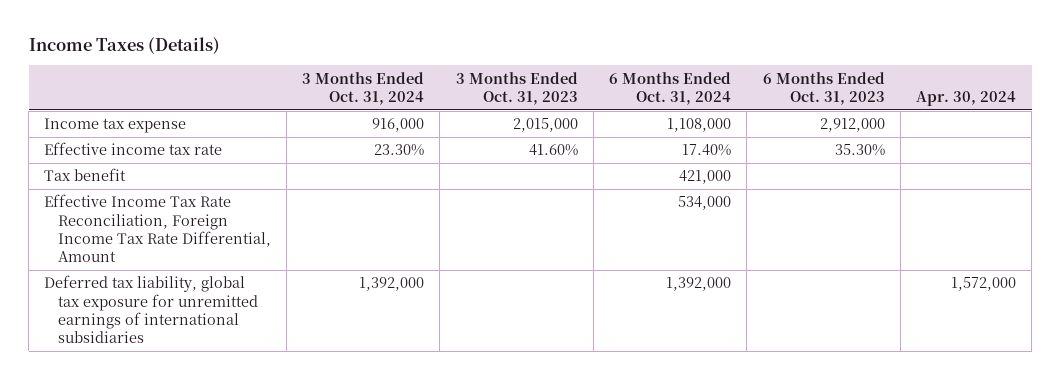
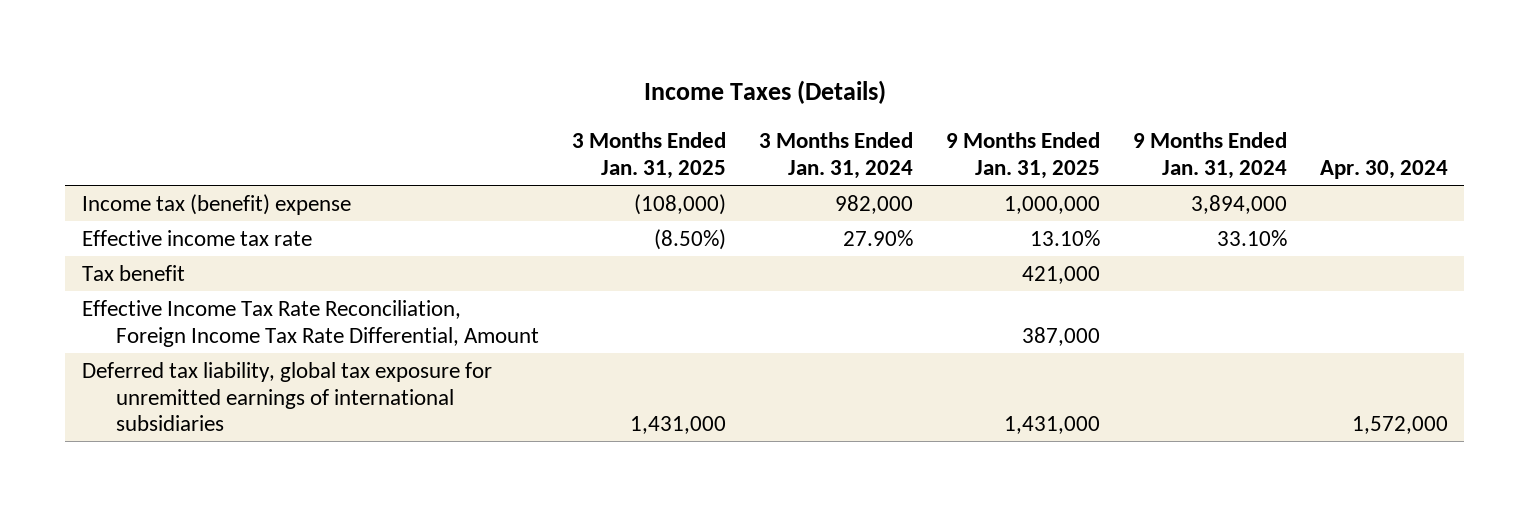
[302,71,425,105] 3 Months Ended Oct. 31, 2024 -> none
[455,71,578,105] 3 Months Ended Oct. 31, 2023 -> none
[609,71,732,105] 6 Months Ended Oct. 31, 2024 -> none
[762,71,885,105] 6 Months Ended Oct. 31, 2023 -> none
none -> [571,132,726,179] 3 Months Ended Jan. 31, 2025
none -> [758,132,913,179] 3 Months Ended Jan. 31, 2024
none -> [945,132,1100,179] 9 Months Ended Jan. 31, 2025
none -> [1132,132,1287,179] 9 Months Ended Jan. 31, 2024
[44,118,187,134] Income tax expense -> [81,194,351,216] Income tax (benefit) expense

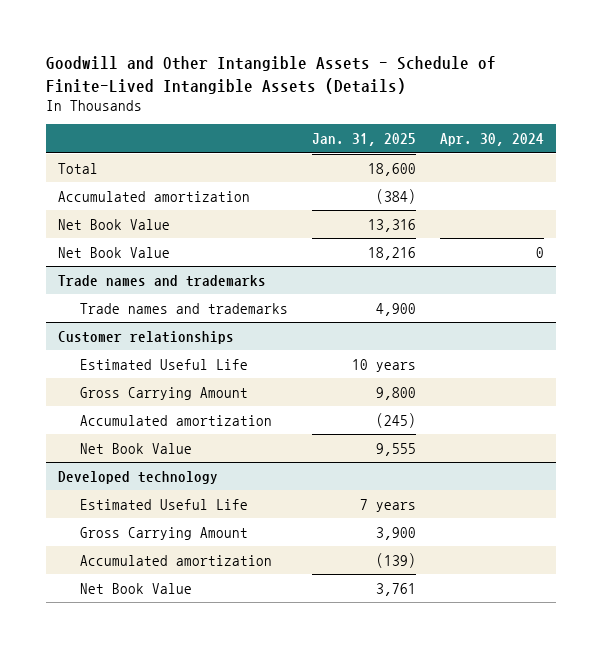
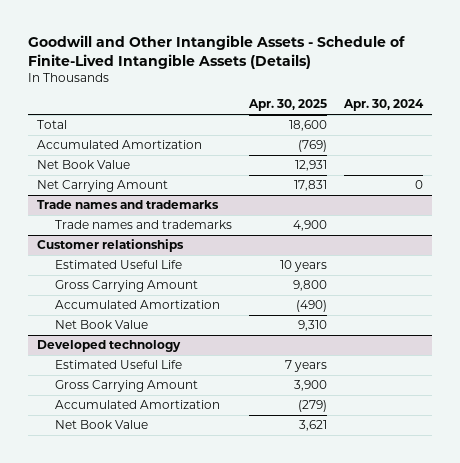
[312,133,417,147] Jan. 31, 2025 -> none
none -> [248,99,328,112] Apr. 30, 2025
[58,190,251,202] Accumulated amortization -> [37,140,203,150] Accumulated Amortization
[58,246,171,258] Net Book Value -> [37,180,169,193] Net Carrying Amount
[80,414,273,426] Accumulated amortization -> [54,300,220,310] Accumulated Amortization
[80,554,273,566] Accumulated amortization -> [54,400,220,410] Accumulated Amortization

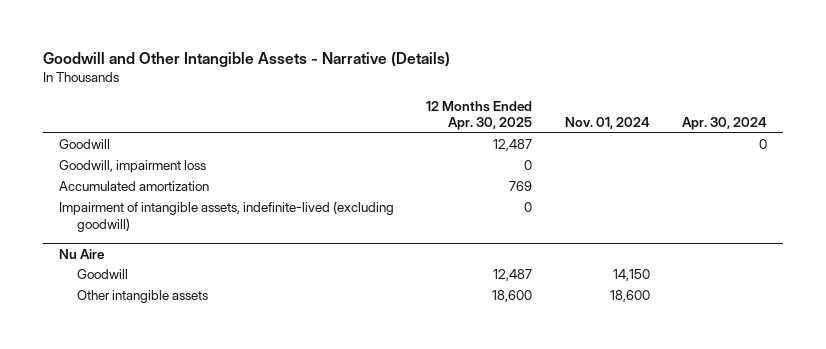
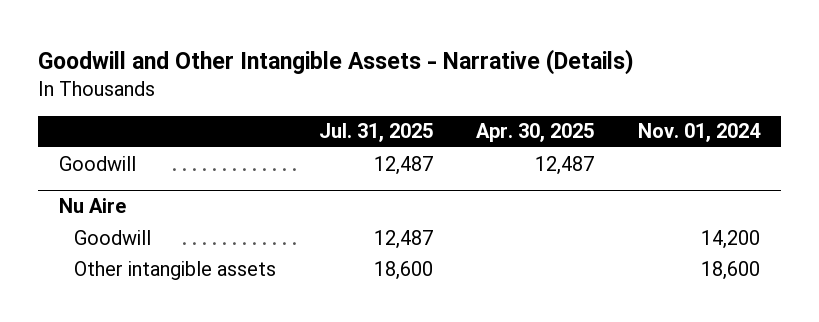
[426,100,533,131] 12 Months Ended Apr. 30, 2025 -> none
[682,117,768,131] Apr. 30, 2024 -> none
none -> [319,123,434,143] Jul. 31, 2025
none -> [476,123,595,143] Apr. 30, 2025
[58,160,206,174] Goodwill, impairment loss -> none
[58,181,209,192] Accumulated amortization -> none
[58,201,394,232] Impairment of intangible assets, indefinite-lived (excluding goodwill) -> none
[612,269,650,282] 14,150 -> [700,229,760,249] 14,200

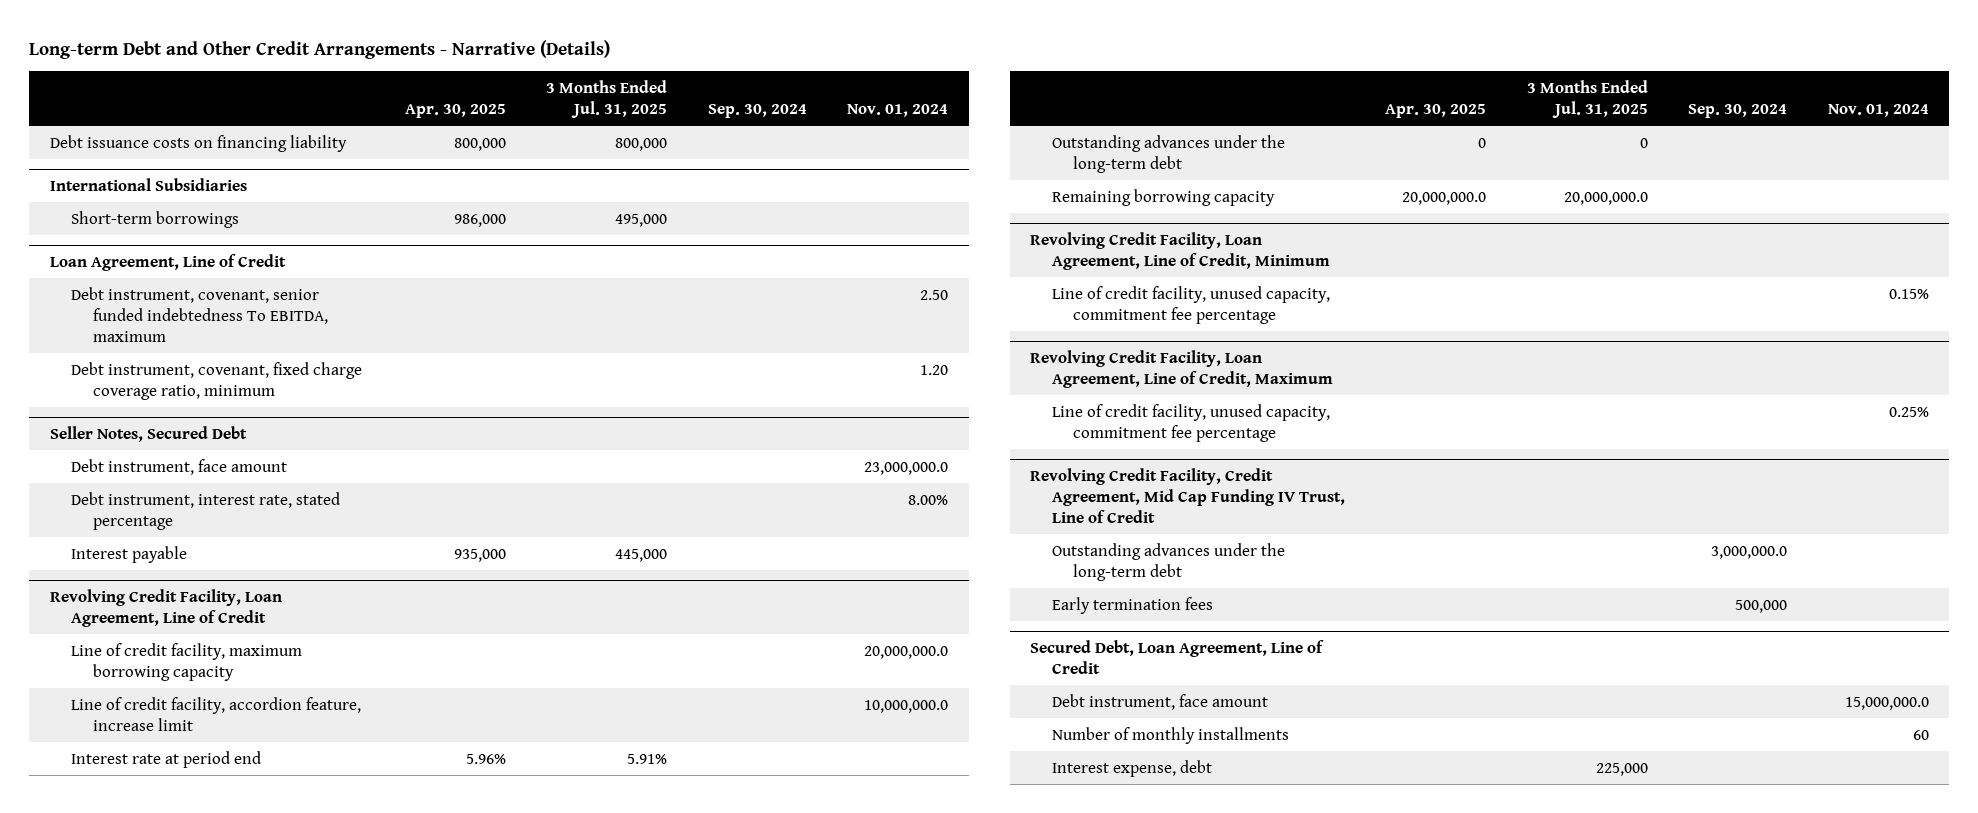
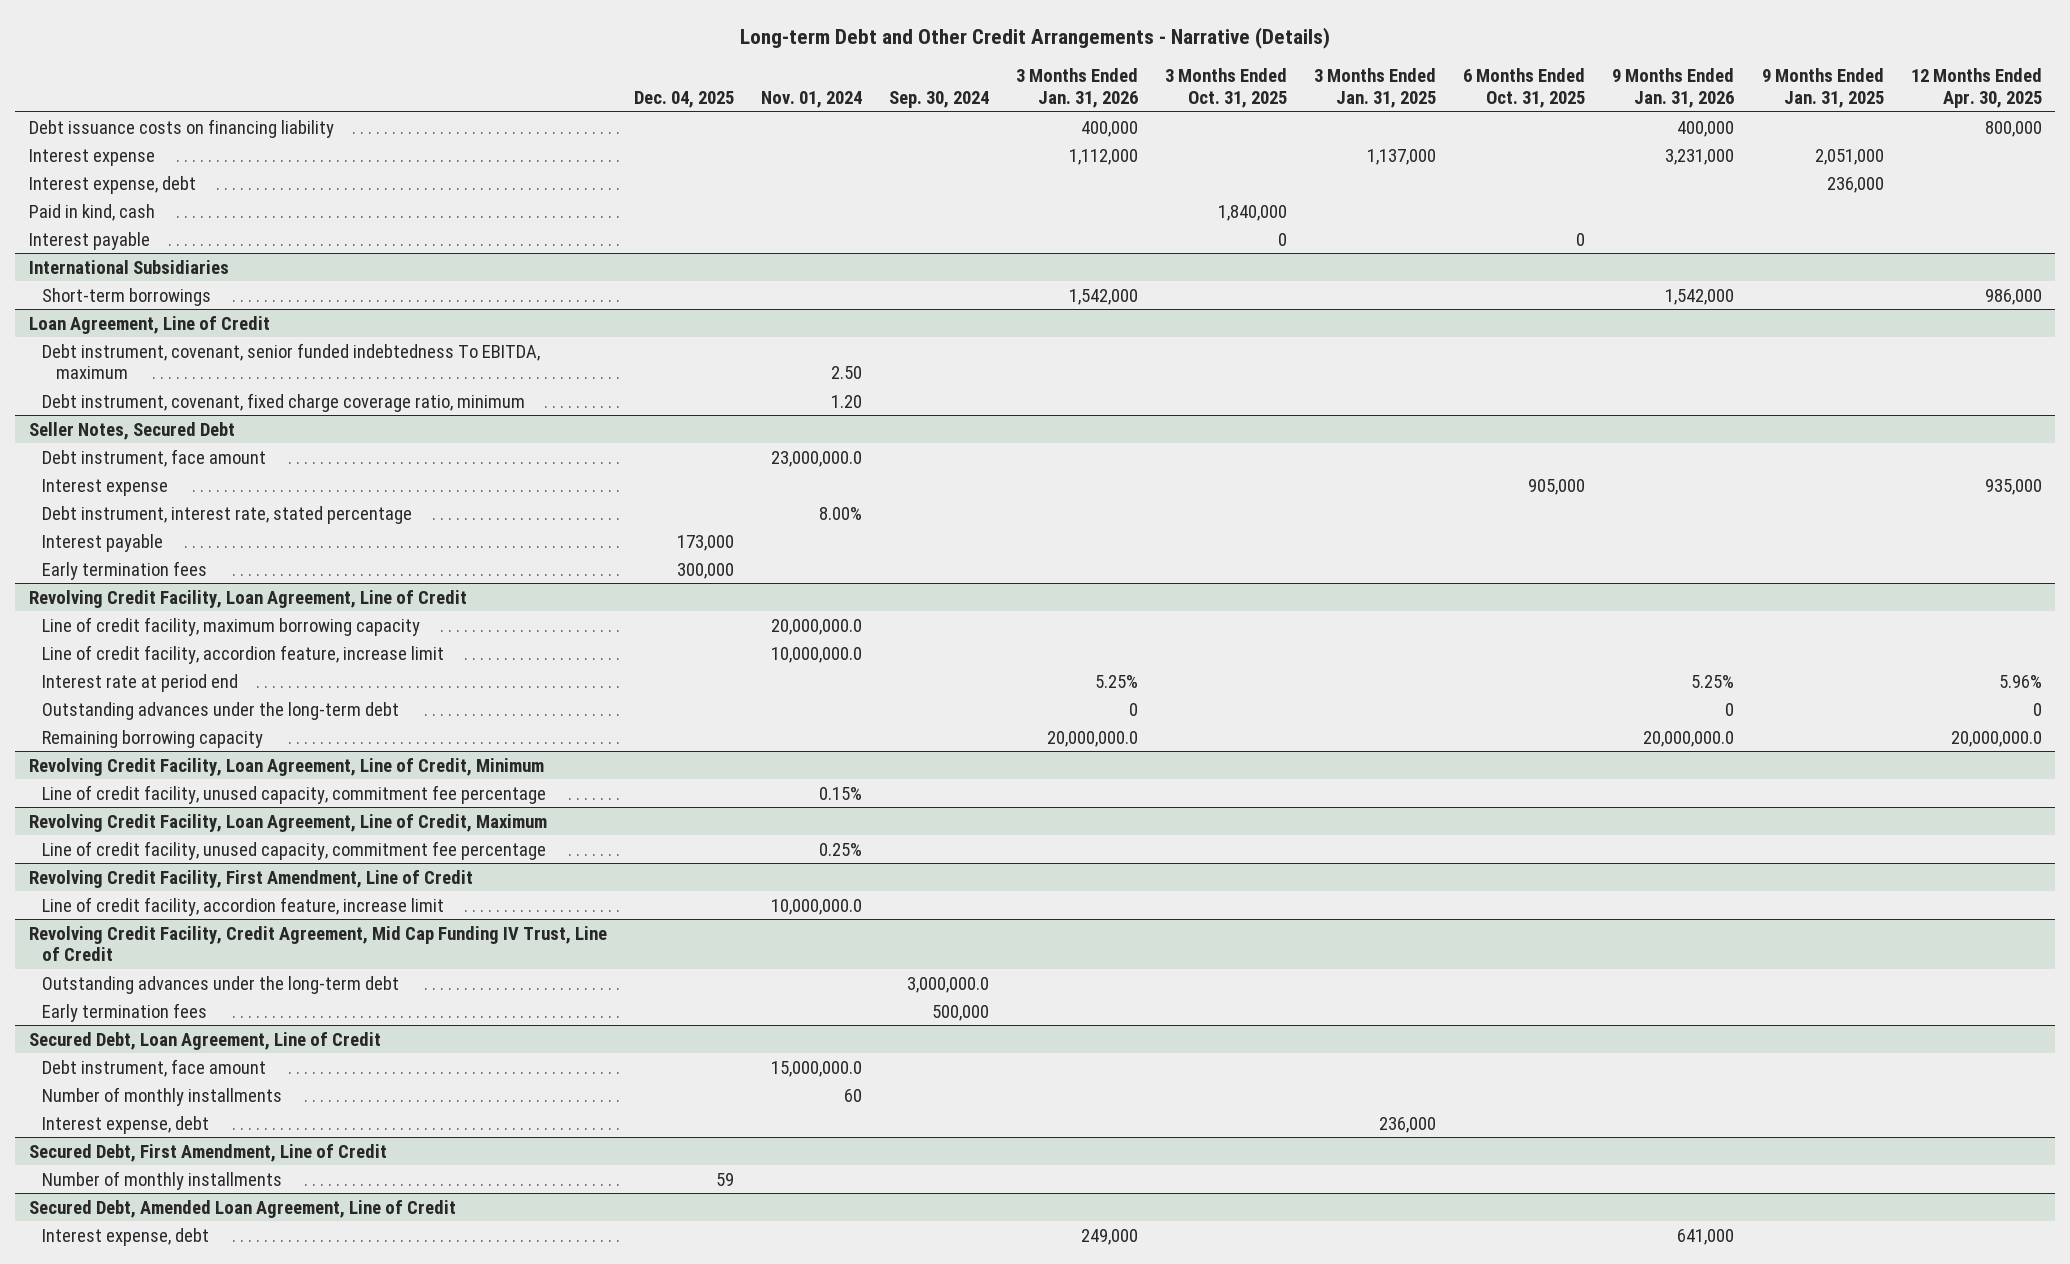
[404,103,506,118] Apr. 30, 2025 -> none
[546,79,668,118] 3 Months Ended Jul. 31, 2025 -> none
none -> [633,91,734,109] Dec. 04, 2025
none -> [1016,68,1139,109] 3 Months Ended Jan. 31, 2026
none -> [1165,68,1288,109] 3 Months Ended Oct. 31, 2025
none -> [1314,68,1437,109] 3 Months Ended Jan. 31, 2025
none -> [1463,68,1586,109] 6 Months Ended Oct. 31, 2025
none -> [1612,68,1735,109] 9 Months Ended Jan. 31, 2026
none -> [1761,68,1884,109] 9 Months Ended Jan. 31, 2025
none -> [1910,68,2042,109] 12 Months Ended Apr. 30, 2025
none -> [28,148,155,166] Interest expense
none -> [28,175,196,194] Interest expense, debt
none -> [28,203,155,221] Paid in kind, cash
none -> [28,231,150,250] Interest payable
none -> [42,478,169,496] Interest expense
none -> [42,560,208,580] Early termination fees
none -> [28,869,473,888] Revolving Credit Facility, First Amendment, Line of Credit
none -> [42,896,445,916] Line of credit facility, accordion feature, increase limit
none -> [28,1143,387,1162] Secured Debt, First Amendment, Line of Credit
none -> [42,1170,283,1190] Number of monthly installments
none -> [28,1199,456,1218] Secured Debt, Amended Loan Agreement, Line of Credit
none -> [42,1227,210,1246] Interest expense, debt

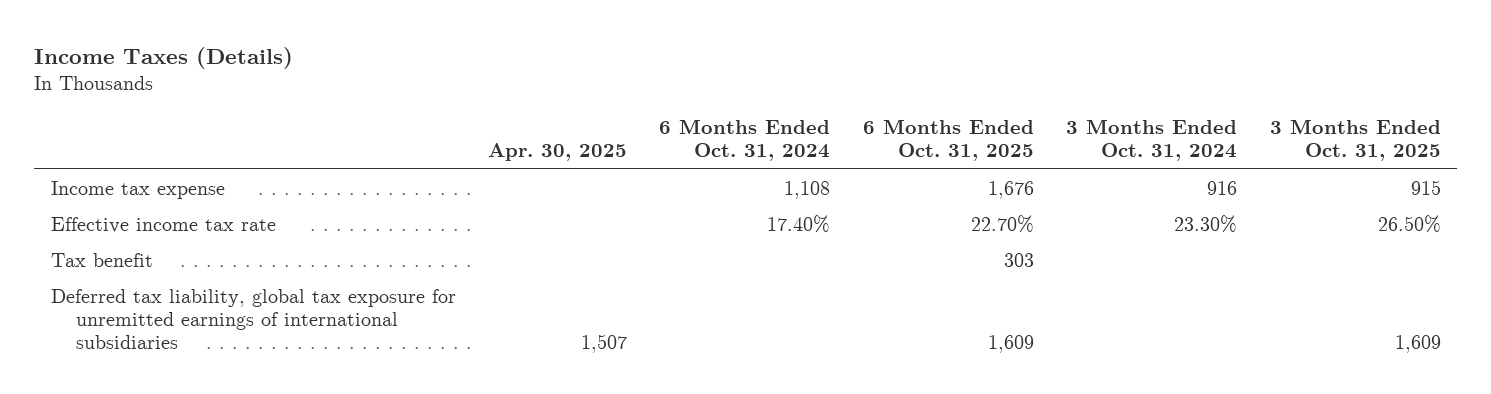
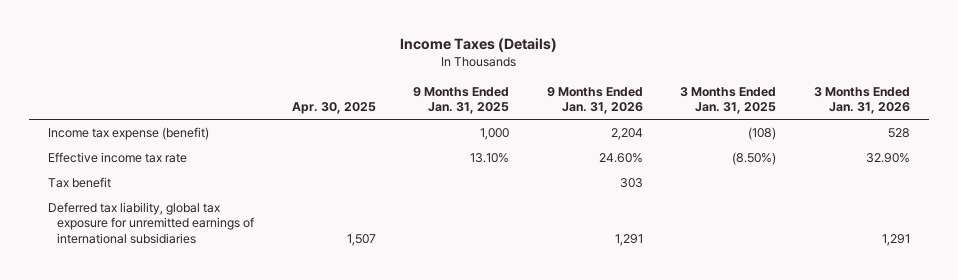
[659,119,831,162] 6 Months Ended Oct. 31, 2024 -> none
[862,119,1034,162] 6 Months Ended Oct. 31, 2025 -> none
[1066,119,1238,162] 3 Months Ended Oct. 31, 2024 -> none
[1269,119,1441,162] 3 Months Ended Oct. 31, 2025 -> none
none -> [413,86,510,115] 9 Months Ended Jan. 31, 2025
none -> [546,86,643,115] 9 Months Ended Jan. 31, 2026
none -> [680,86,777,115] 3 Months Ended Jan. 31, 2025
none -> [813,86,910,115] 3 Months Ended Jan. 31, 2026
[50,180,225,199] Income tax expense -> [48,126,210,140] Income tax expense (benefit)

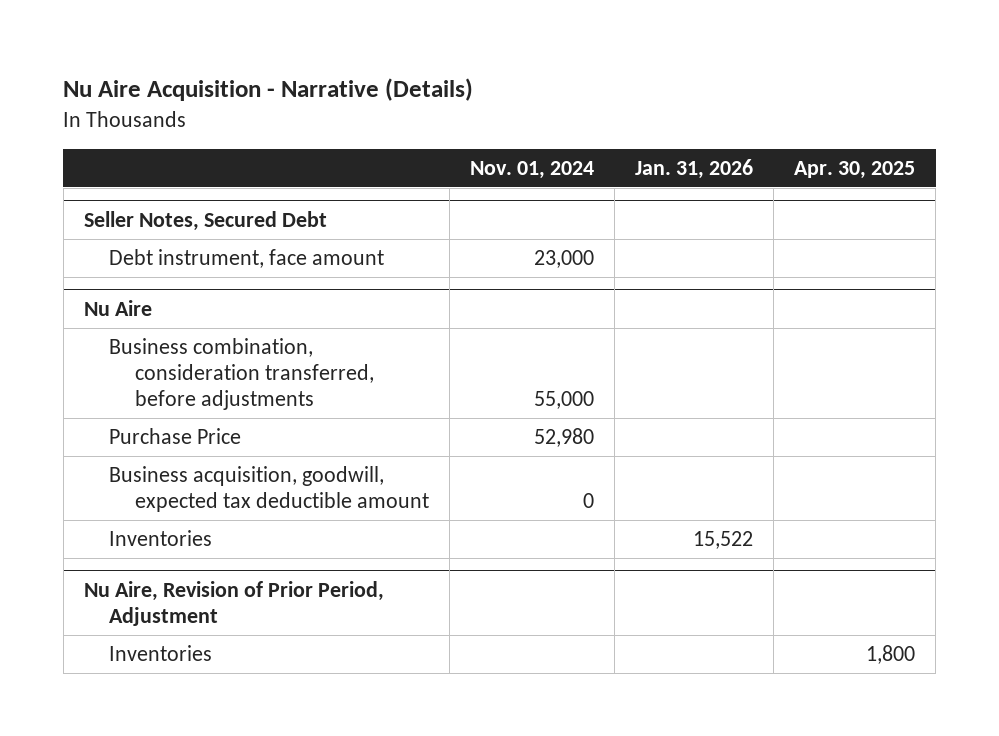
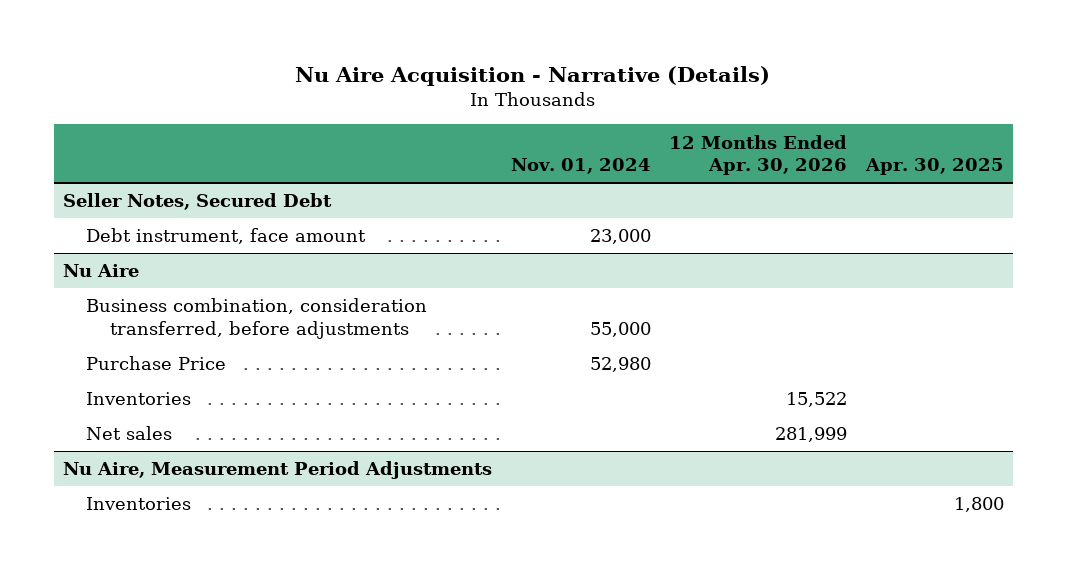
[635,158,754,179] Jan. 31, 2026 -> none
none -> [669,134,848,176] 12 Months Ended Apr. 30, 2026
[109,466,430,512] Business acquisition, goodwill, expected tax deductible amount -> none
none -> [86,426,173,441] Net sales
[83,580,384,626] Nu Aire, Revision of Prior Period, Adjustment -> [63,461,493,480] Nu Aire, Measurement Period Adjustments

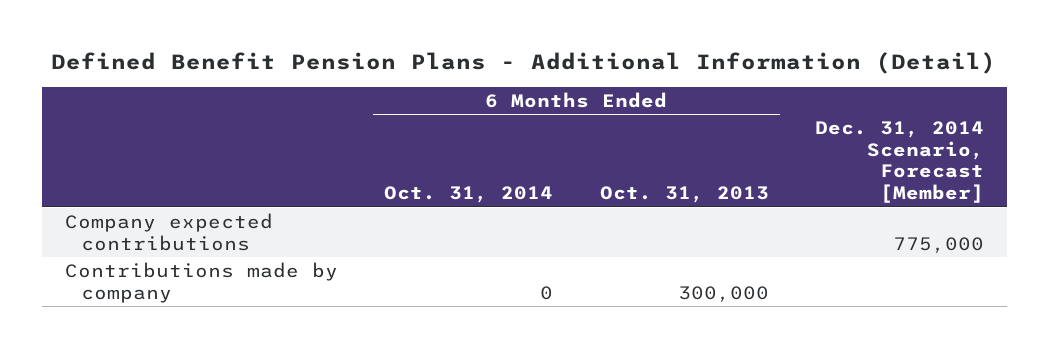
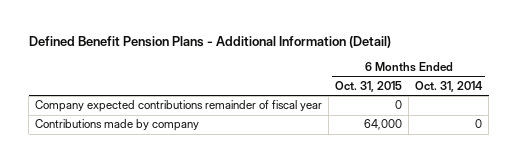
[599,186,769,204] Oct. 31, 2013 -> none
[814,120,984,204] Dec. 31, 2014 Scenario, Forecast [Member] -> none
none -> [335,80,403,92] Oct. 31, 2015
[64,212,273,251] Company expected contributions -> [35,100,323,113] Company expected contributions remainder of fiscal year

